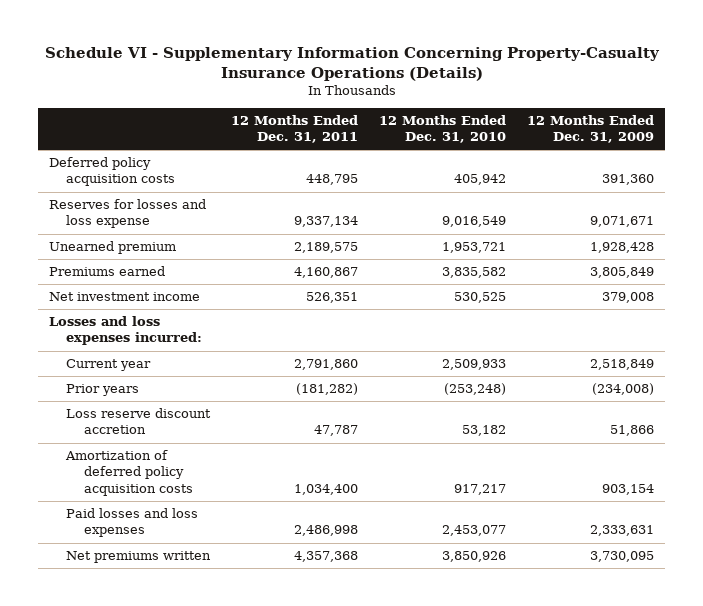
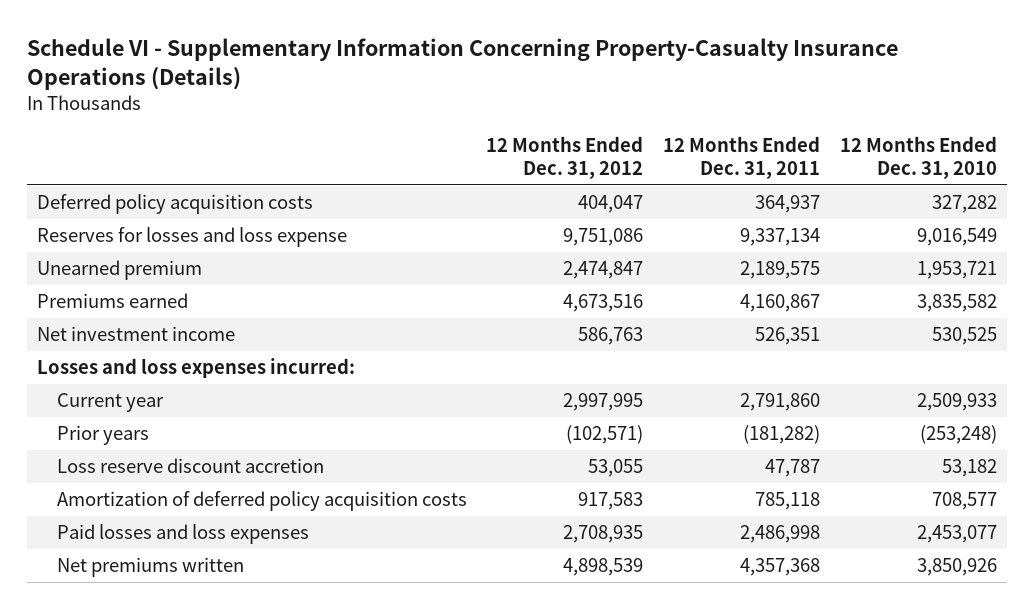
[527,114,655,144] 12 Months Ended Dec. 31, 2009 -> none
none -> [486,136,644,180] 12 Months Ended Dec. 31, 2012
[306,174,359,186] 448,795 -> [755,195,821,214] 364,937
[454,174,507,186] 405,942 -> [932,195,998,214] 327,282
[294,483,359,495] 1,034,400 -> [755,492,821,511] 785,118
[454,483,507,495] 917,217 -> [932,492,998,511] 708,577

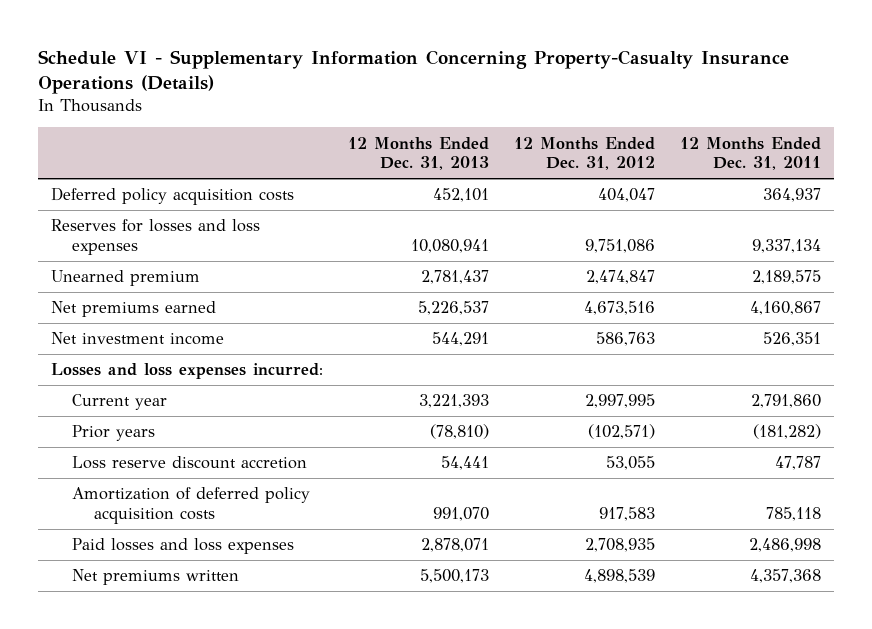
[840,136,998,180] 12 Months Ended Dec. 31, 2010 -> none
none -> [348,136,490,171] 12 Months Ended Dec. 31, 2013
[37,227,348,248] Reserves for losses and loss expense -> [50,219,260,255] Reserves for losses and loss expenses
[37,293,189,309] Premiums earned -> [50,301,216,318] Net premiums earned

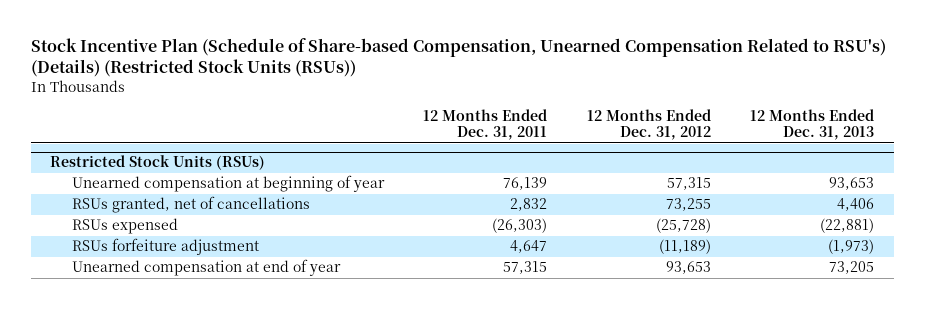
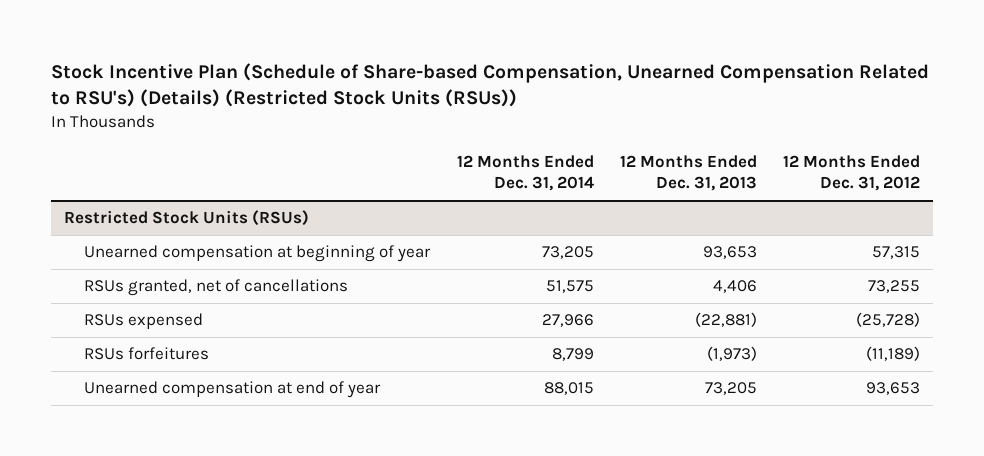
[423,109,548,141] 12 Months Ended Dec. 31, 2011 -> none
none -> [456,155,594,192] 12 Months Ended Dec. 31, 2014
[71,238,259,256] RSUs forfeiture adjustment -> [84,347,210,361] RSUs forfeitures

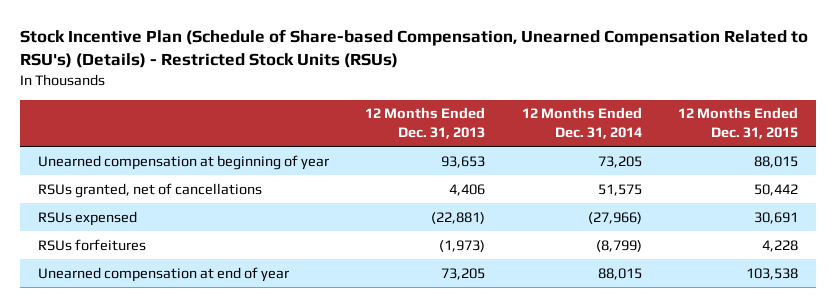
[51,62,930,108] Stock Incentive Plan (Schedule of Share-based Compensation, Unearned Compensation Related to RSU's) (Details) (Restricted Stock Units (RSUs)) -> [19,29,808,69] Stock Incentive Plan (Schedule of Share-based Compensation, Unearned Compensation Related to RSU's) (Details) - Restricted Stock Units (RSUs)
[782,155,920,192] 12 Months Ended Dec. 31, 2012 -> none
none -> [678,107,799,140] 12 Months Ended Dec. 31, 2015
[64,210,310,227] Restricted Stock Units (RSUs) -> none
[541,314,594,328] 27,966 -> [587,211,642,224] (27,966)
[551,348,594,362] 8,799 -> [595,239,642,252] (8,799)

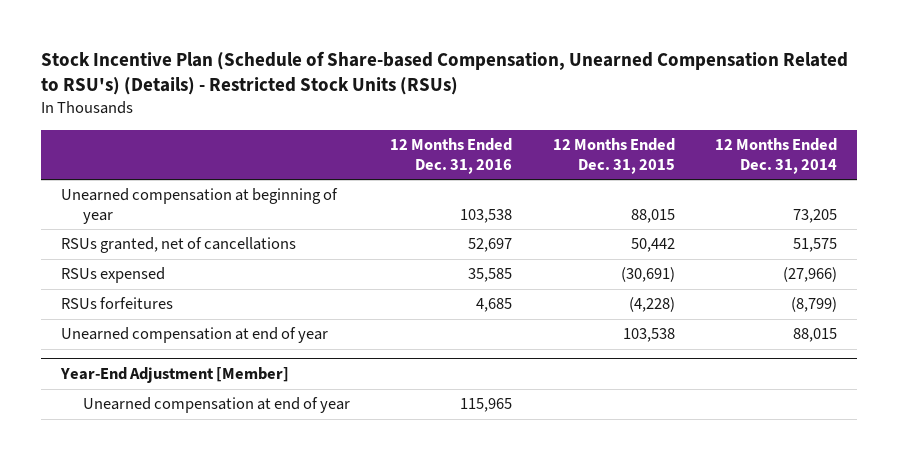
[365,107,486,140] 12 Months Ended Dec. 31, 2013 -> none
none -> [390,138,513,174] 12 Months Ended Dec. 31, 2016
[754,211,799,224] 30,691 -> [620,267,675,283] (30,691)
[762,239,799,252] 4,228 -> [628,297,675,313] (4,228)
none -> [59,367,289,384] Year-End Adjustment [Member]
none -> [82,397,350,414] Unearned compensation at end of year

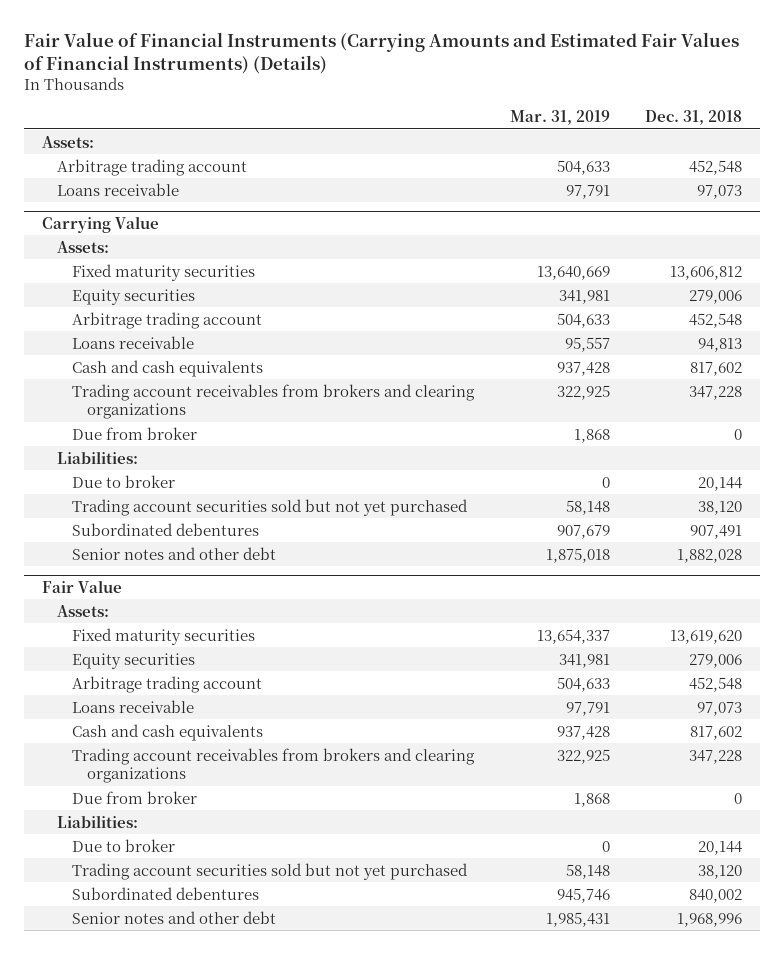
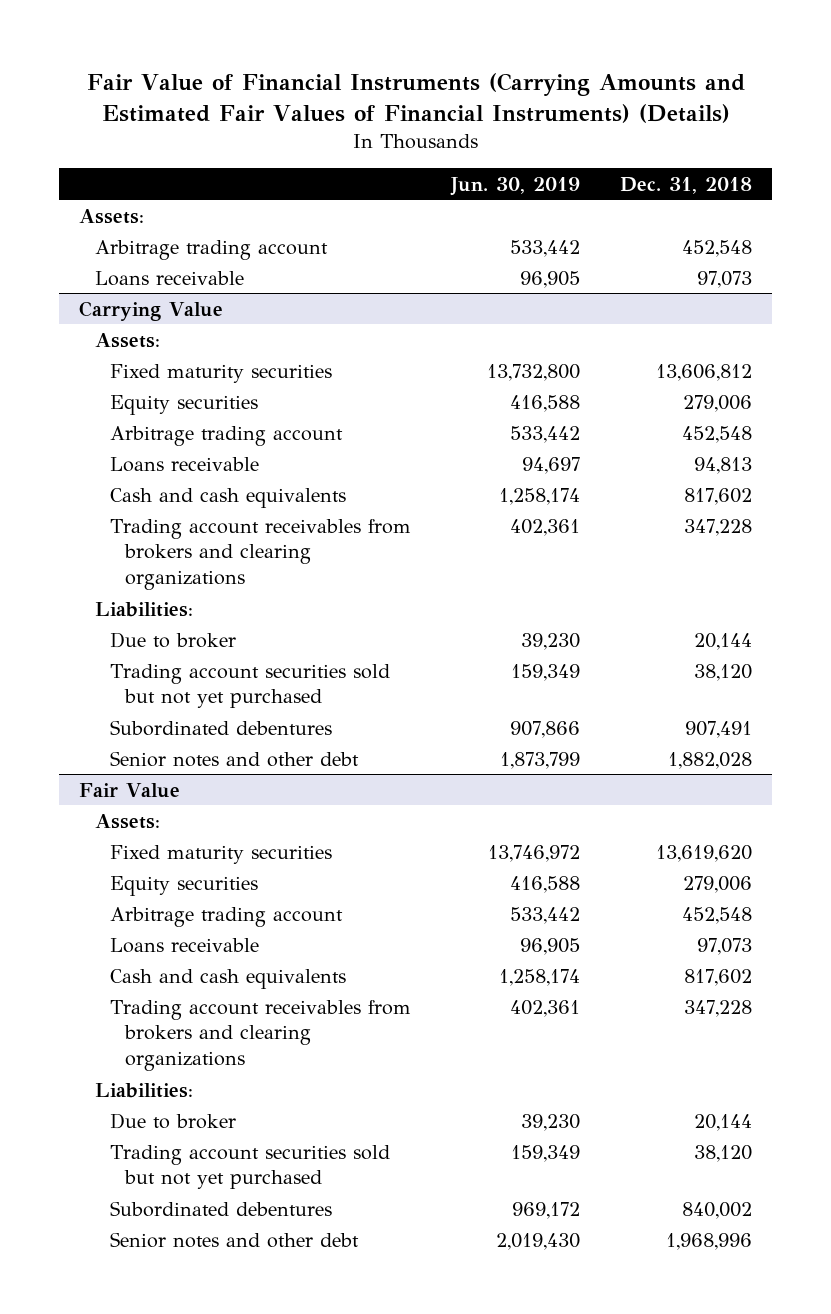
[509,109,610,125] Mar. 31, 2019 -> none
none -> [449,176,580,196] Jun. 30, 2019
[72,426,198,440] Due from broker -> none
[72,790,198,804] Due from broker -> none

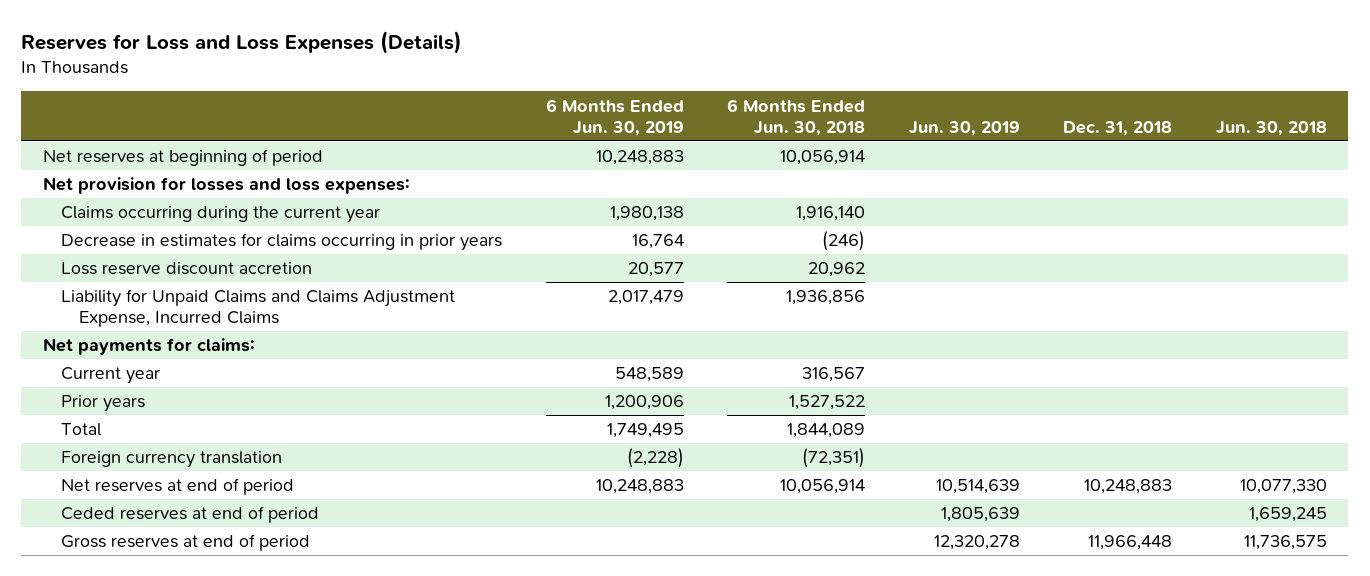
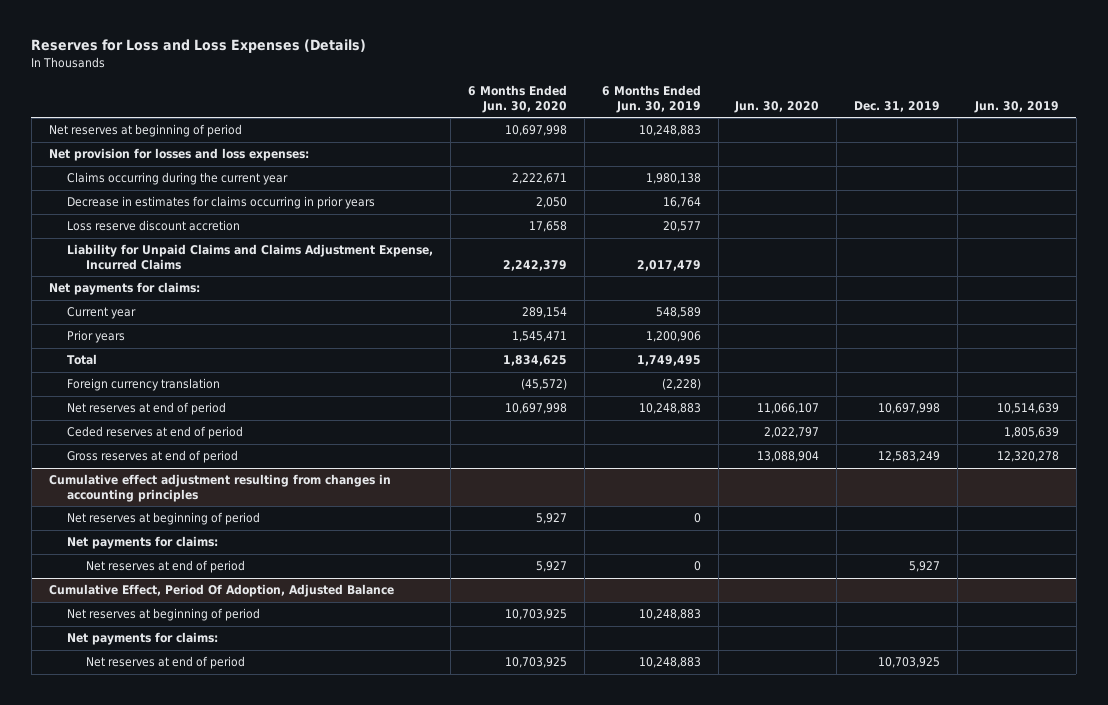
[727,98,866,136] 6 Months Ended Jun. 30, 2018 -> none
[1063,120,1173,136] Dec. 31, 2018 -> none
[1215,120,1327,136] Jun. 30, 2018 -> none
none -> [468,85,568,113] 6 Months Ended Jun. 30, 2020
none -> [734,100,820,113] Jun. 30, 2020
none -> [854,100,941,112] Dec. 31, 2019
none -> [48,474,391,502] Cumulative effect adjustment resulting from changes in accounting principles
none -> [67,512,261,526] Net reserves at beginning of period
none -> [67,536,219,550] Net payments for claims:
none -> [85,560,245,574] Net reserves at end of period
none -> [48,584,394,598] Cumulative Effect, Period Of Adoption, Adjusted Balance
none -> [67,608,261,622] Net reserves at beginning of period
none -> [67,632,219,646] Net payments for claims:
none -> [85,656,245,670] Net reserves at end of period

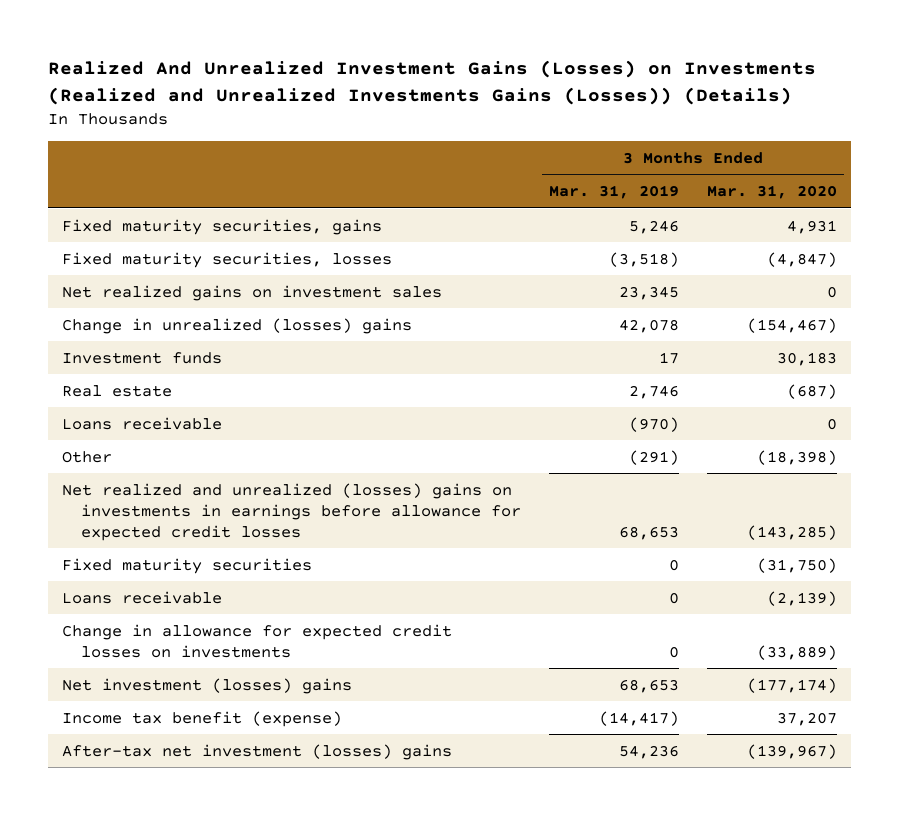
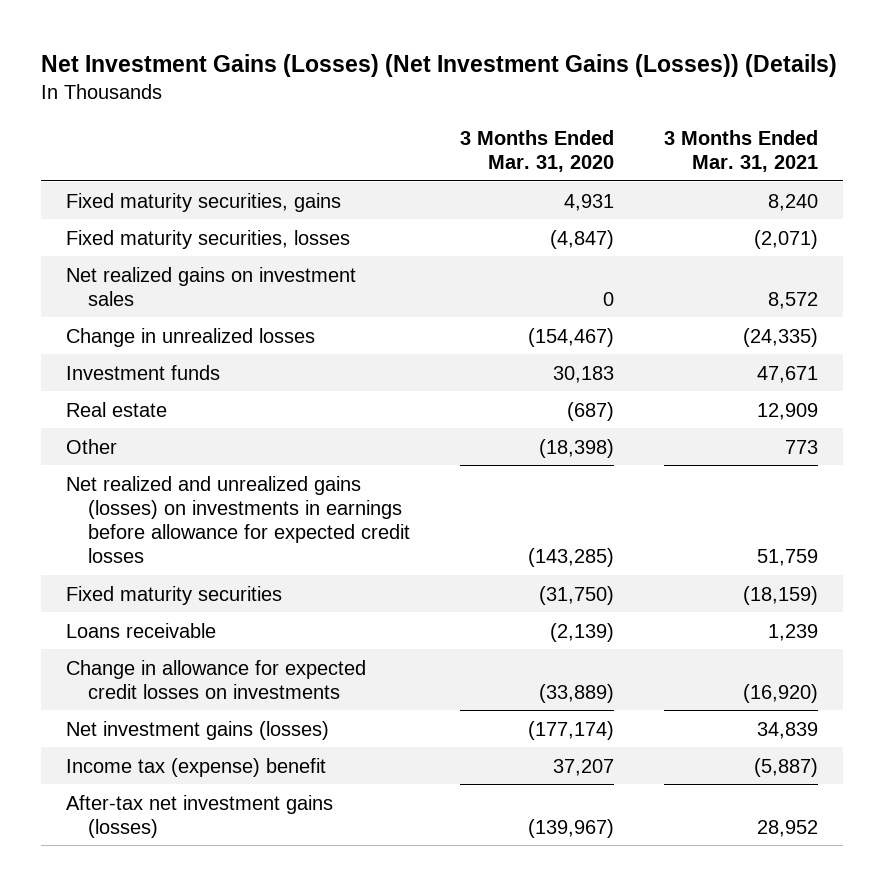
[47,60,816,106] Realized And Unrealized Investment Gains (Losses) on Investments (Realized and Unrealized Investments Gains (Losses)) (Details) -> [41,54,838,78] Net Investment Gains (Losses) (Net Investment Gains (Losses)) (Details)
[548,185,679,200] Mar. 31, 2019 -> none
none -> [664,130,819,173] 3 Months Ended Mar. 31, 2021
[61,317,412,334] Change in unrealized (losses) gains -> [66,327,316,347] Change in unrealized losses
[61,416,222,430] Loans receivable -> none
[61,482,521,541] Net realized and unrealized (losses) gains on investments in earnings before allowance for expected credit losses -> [66,475,410,563] Net realized and unrealized gains (losses) on investments in earnings before allowance for expected credit losses
[61,677,352,694] Net investment (losses) gains -> [66,720,330,740] Net investment gains (losses)
[61,710,342,727] Income tax benefit (expense) -> [66,757,327,777] Income tax (expense) benefit
[61,743,452,760] After-tax net investment (losses) gains -> [66,794,334,838] After-tax net investment gains (losses)

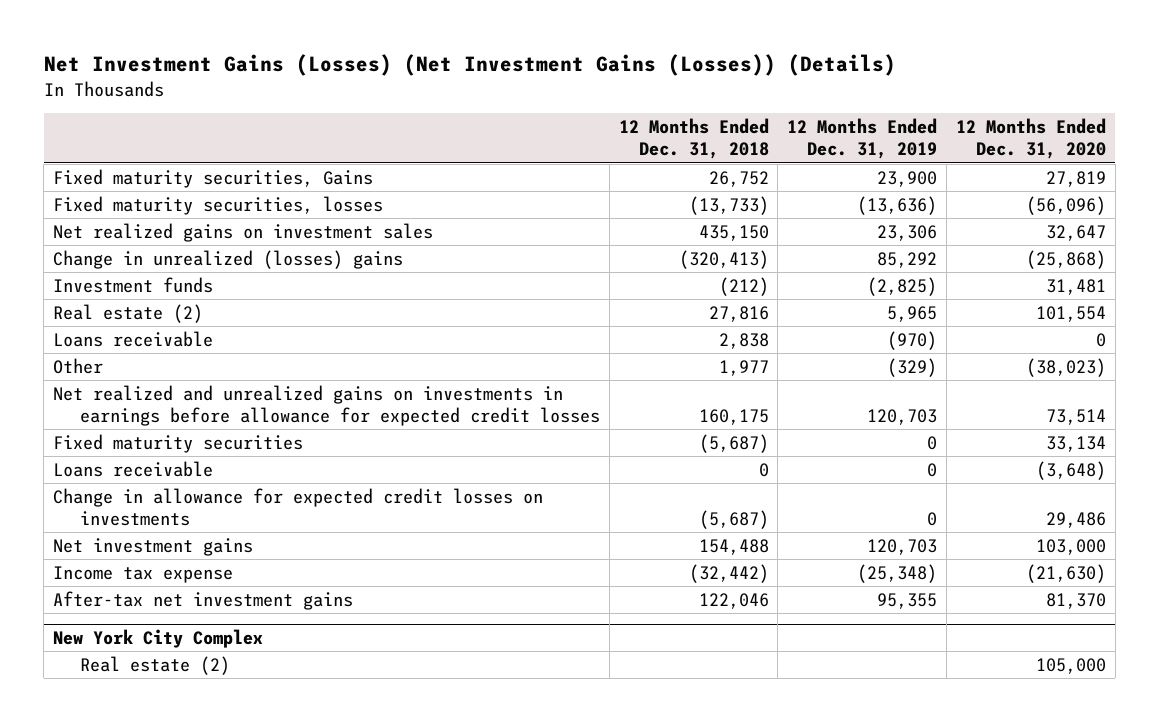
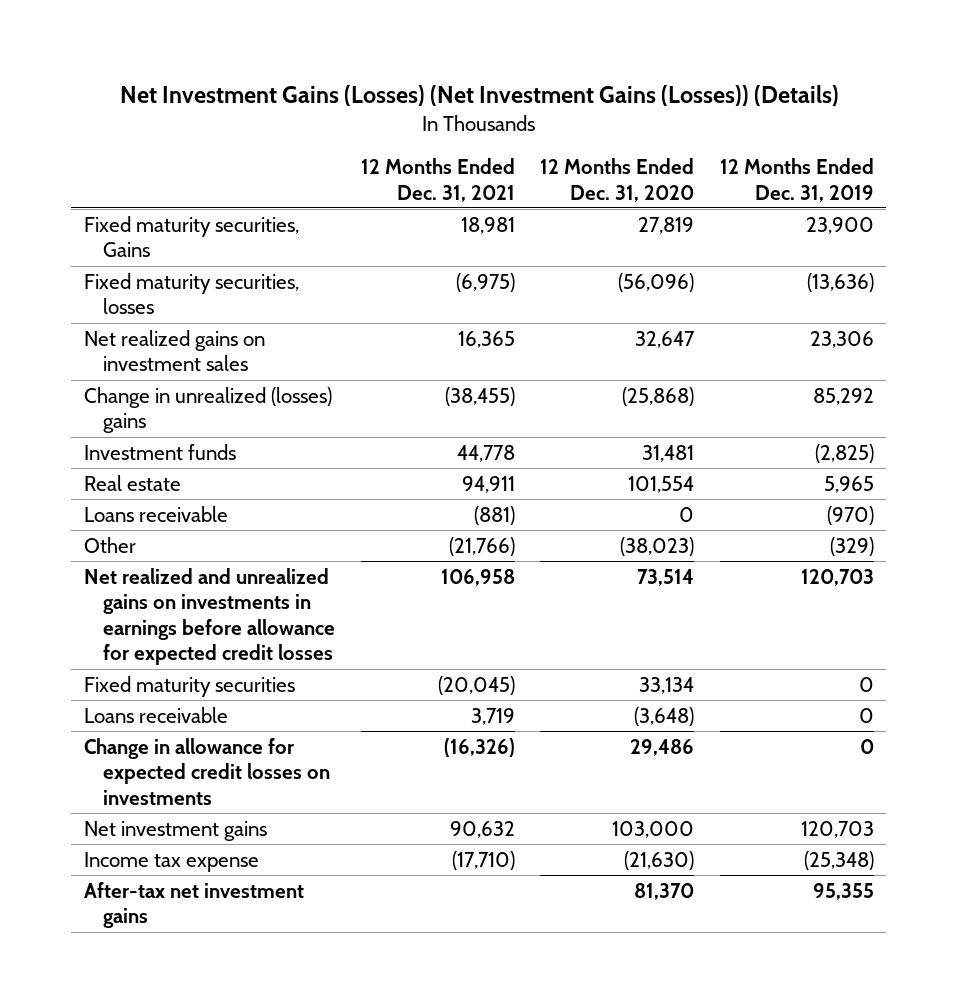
[618,118,769,160] 12 Months Ended Dec. 31, 2018 -> none
none -> [360,158,515,202] 12 Months Ended Dec. 31, 2021
[52,303,203,323] Real estate (2) -> [83,474,181,491] Real estate
[52,628,263,648] New York City Complex -> none
[79,655,230,675] Real estate (2) -> none

